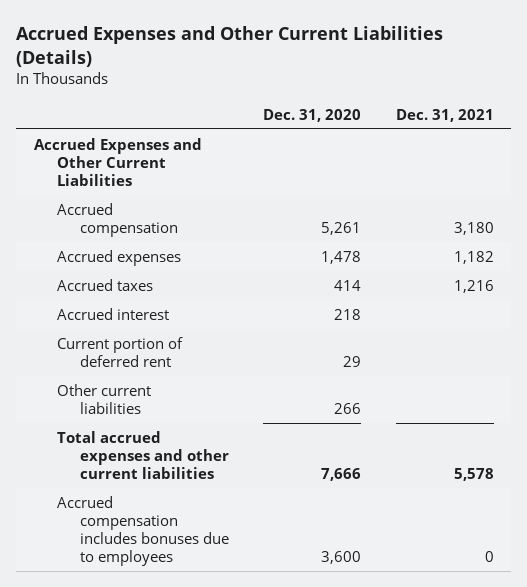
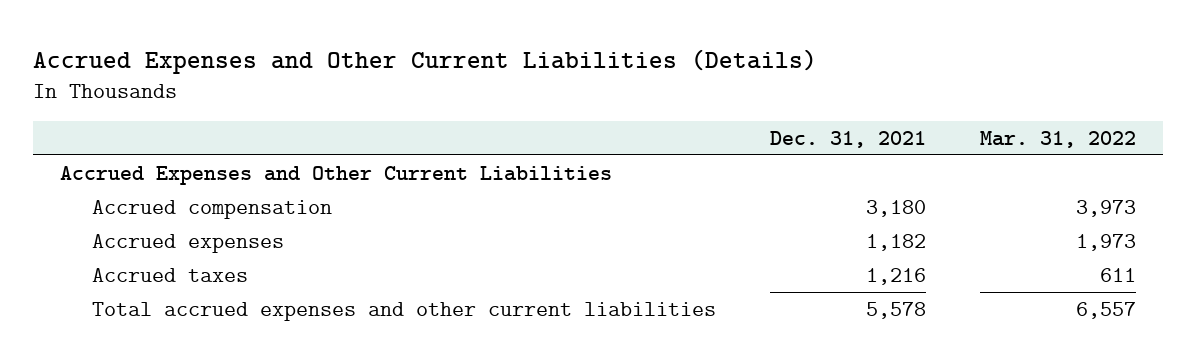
[263,108,362,122] Dec. 31, 2020 -> none
none -> [979,130,1136,148] Mar. 31, 2022
[56,308,169,321] Accrued interest -> none
[56,337,183,368] Current portion of deferred rent -> none
[56,384,151,415] Other current liabilities -> none
[56,496,230,567] Accrued compensation includes bonuses due to employees -> none

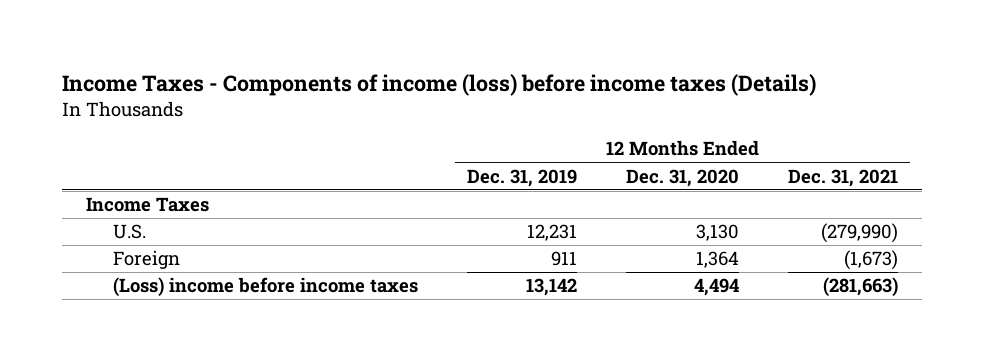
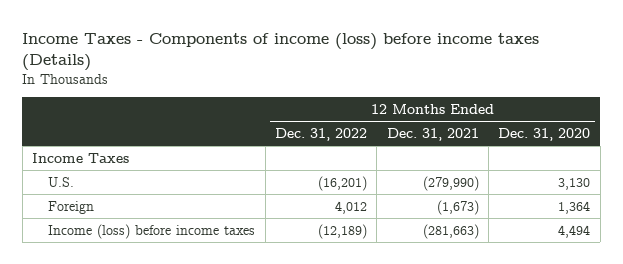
[467,168,578,187] Dec. 31, 2019 -> none
none -> [275,128,368,142] Dec. 31, 2022
[113,277,419,298] (Loss) income before income taxes -> [48,223,256,239] Income (loss) before income taxes

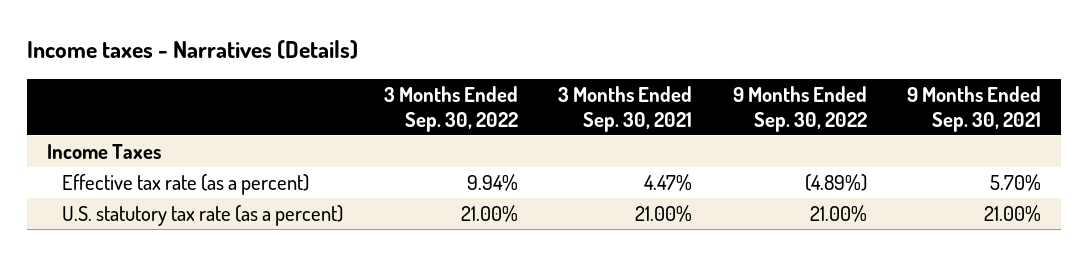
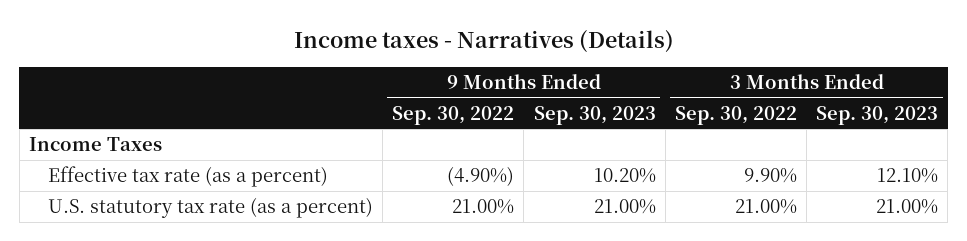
[558,85,693,132] 3 Months Ended Sep. 30, 2021 -> none
[907,85,1042,132] 9 Months Ended Sep. 30, 2021 -> none
none -> [533,105,656,125] Sep. 30, 2023
none -> [816,105,939,125] Sep. 30, 2023
[466,173,518,191] 9.94% -> [743,168,797,184] 9.90%
[804,173,867,191] (4.89%) -> [447,166,515,187] (4.90%)

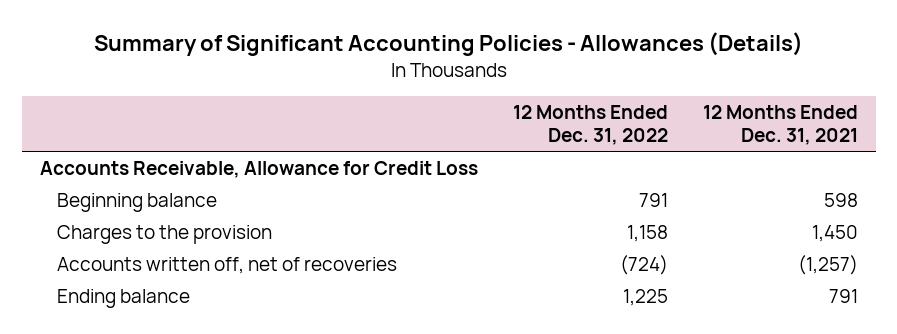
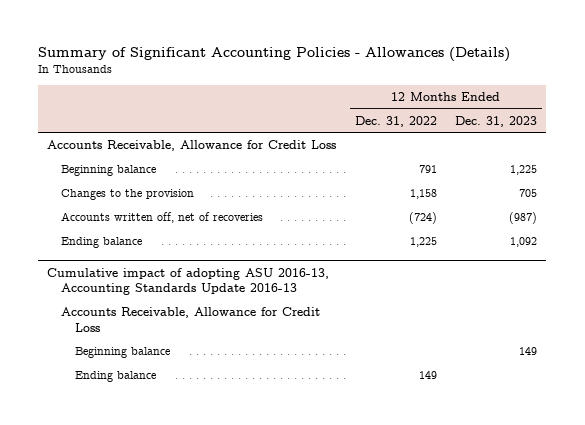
[702,104,858,146] 12 Months Ended Dec. 31, 2021 -> none
none -> [455,115,538,127] Dec. 31, 2023
[56,224,272,244] Charges to the provision -> [61,188,195,200] Changes to the provision
none -> [47,267,330,296] Cumulative impact of adopting ASU 2016-13, Accounting Standards Update 2016-13
none -> [61,306,321,332] Accounts Receivable, Allowance for Credit Loss
none -> [75,346,171,358] Beginning balance
none -> [75,370,157,382] Ending balance

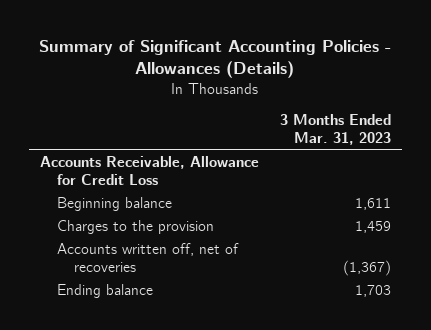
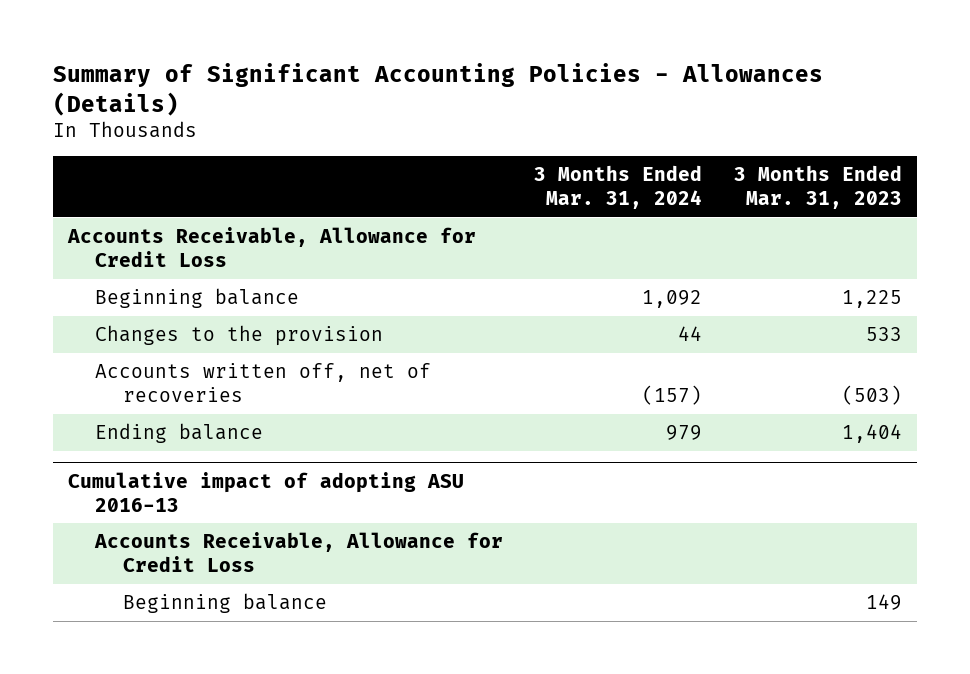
none -> [534,165,703,209] 3 Months Ended Mar. 31, 2024
[354,197,391,210] 1,611 -> [841,290,902,309] 1,225
[56,219,214,234] Charges to the provision -> [95,325,384,347] Changes to the provision
[354,220,391,233] 1,459 -> [865,327,902,342] 533
[342,259,391,276] (1,367) -> [841,384,902,405] (503)
[354,284,391,297] 1,703 -> [841,424,902,444] 1,404
none -> [68,471,465,512] Cumulative impact of adopting ASU 2016-13
none -> [94,532,504,572] Accounts Receivable, Allowance for Credit Loss
none -> [122,593,327,614] Beginning balance

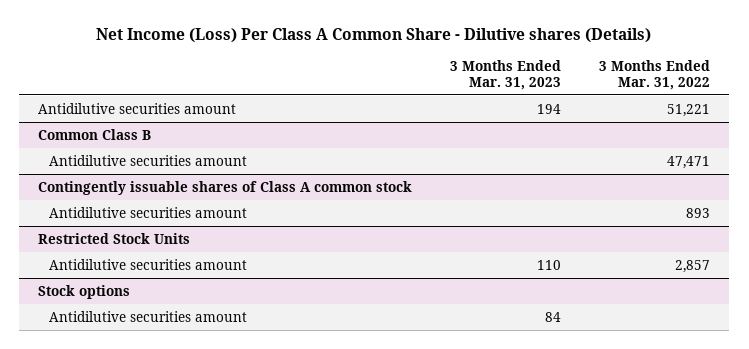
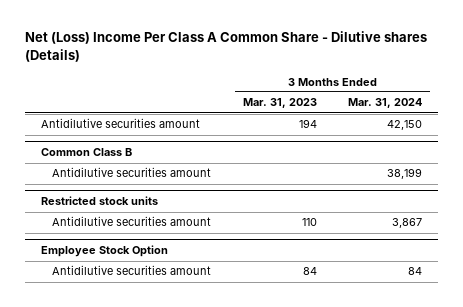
[96,27,652,43] Net Income (Loss) Per Class A Common Share - Dilutive shares (Details) -> [24,31,427,62] Net (Loss) Income Per Class A Common Share - Dilutive shares (Details)
[599,59,711,90] 3 Months Ended Mar. 31, 2022 -> none
none -> [348,98,423,109] Mar. 31, 2024
[38,180,413,195] Contingently issuable shares of Class A common stock -> none
[48,206,247,218] Antidilutive securities amount -> none
[38,232,191,244] Restricted Stock Units -> [40,196,158,206] Restricted stock units
[38,284,131,299] Stock options -> [40,245,168,258] Employee Stock Option

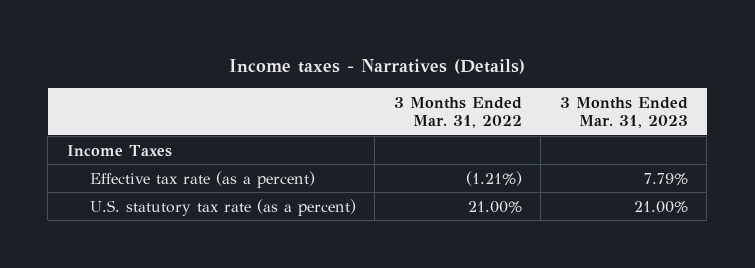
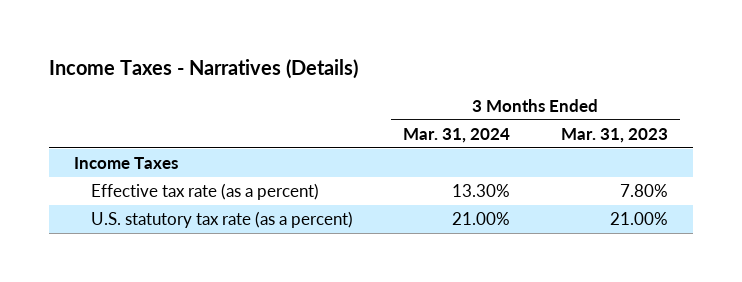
[229,59,526,75] Income taxes - Narratives (Details) -> [48,58,358,79] Income Taxes - Narratives (Details)
[393,96,522,129] 3 Months Ended Mar. 31, 2022 -> none
none -> [403,127,511,143] Mar. 31, 2024
[643,172,688,185] 7.79% -> [619,184,668,198] 7.80%

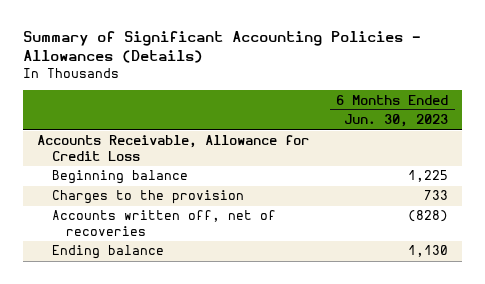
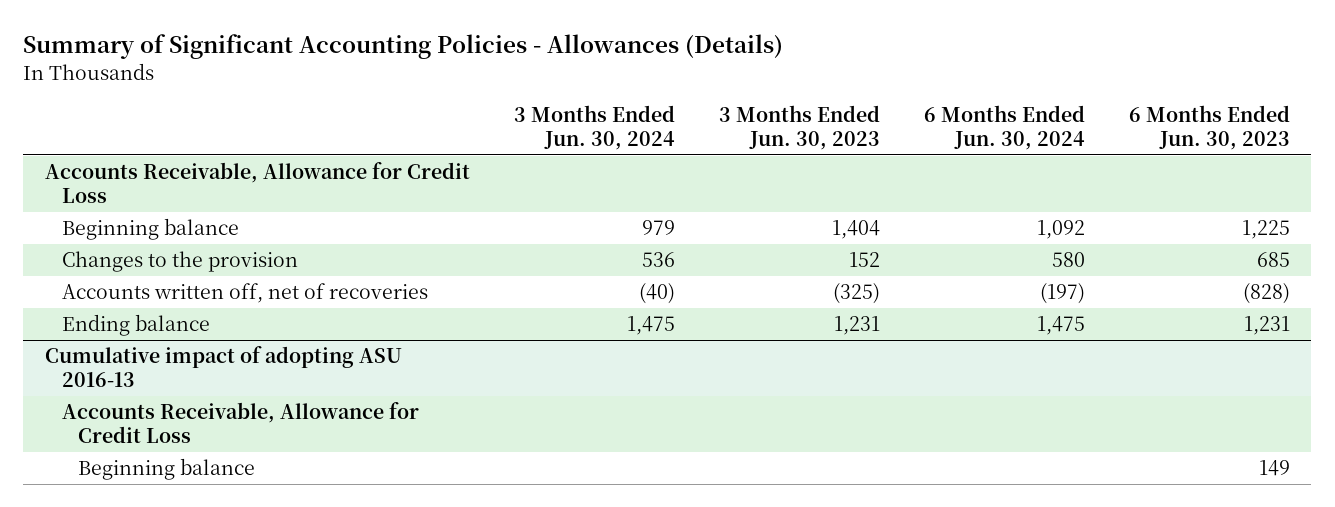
none -> [513,105,675,151] 3 Months Ended Jun. 30, 2024
none -> [718,105,880,151] 3 Months Ended Jun. 30, 2023
none -> [923,105,1085,151] 6 Months Ended Jun. 30, 2024
[51,190,244,205] Charges to the provision -> [61,251,298,273] Changes to the provision
[424,190,449,201] 733 -> [1256,252,1290,268] 685
[408,245,449,258] 1,130 -> [1243,316,1290,336] 1,231
none -> [45,346,403,388] Cumulative impact of adopting ASU 2016-13
none -> [61,402,419,444] Accounts Receivable, Allowance for Credit Loss
none -> [77,458,255,481] Beginning balance

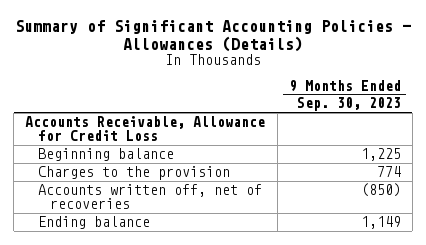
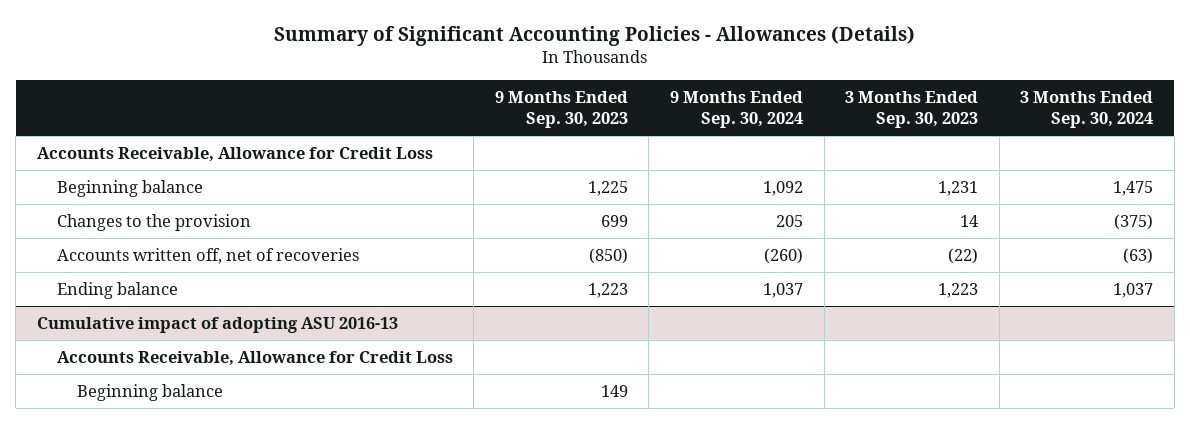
none -> [670,90,804,128] 9 Months Ended Sep. 30, 2024
none -> [845,90,979,128] 3 Months Ended Sep. 30, 2023
none -> [1020,90,1154,128] 3 Months Ended Sep. 30, 2024
[37,166,230,181] Charges to the provision -> [56,214,251,232] Changes to the provision
[376,166,401,178] 774 -> [600,215,628,228] 699
[360,216,401,230] 1,149 -> [587,283,628,299] 1,223
none -> [36,317,398,334] Cumulative impact of adopting ASU 2016-13
none -> [56,351,453,367] Accounts Receivable, Allowance for Credit Loss
none -> [76,384,223,402] Beginning balance

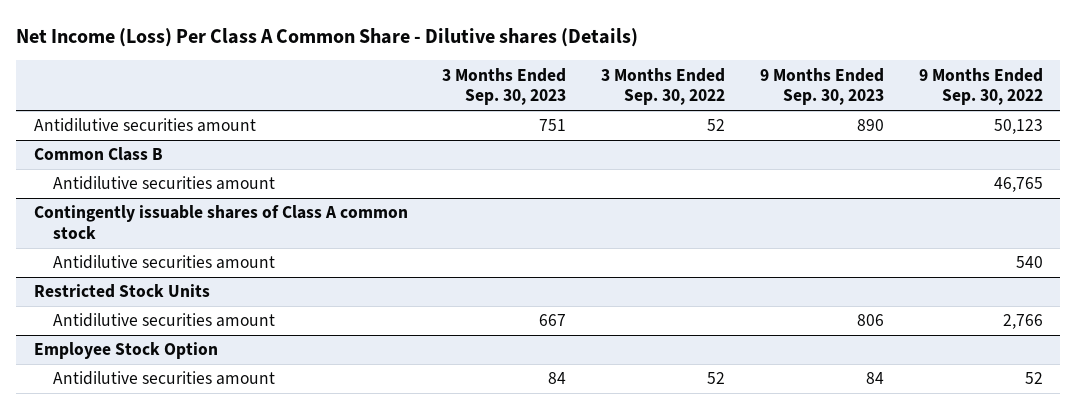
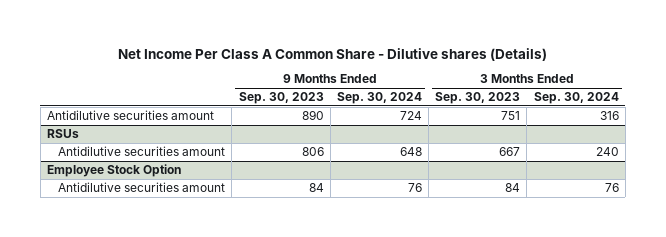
[16,27,639,47] Net Income (Loss) Per Class A Common Share - Dilutive shares (Details) -> [117,47,547,61] Net Income Per Class A Common Share - Dilutive shares (Details)
[601,67,726,106] 3 Months Ended Sep. 30, 2022 -> none
[919,67,1044,106] 9 Months Ended Sep. 30, 2022 -> none
none -> [336,92,422,105] Sep. 30, 2024
none -> [533,92,619,105] Sep. 30, 2024
[33,147,163,162] Common Class B -> none
[53,176,276,191] Antidilutive securities amount -> none
[33,205,408,240] Contingently issuable shares of Class A common stock -> none
[53,255,276,270] Antidilutive securities amount -> none
[33,284,210,299] Restricted Stock Units -> [46,129,79,139] RSUs

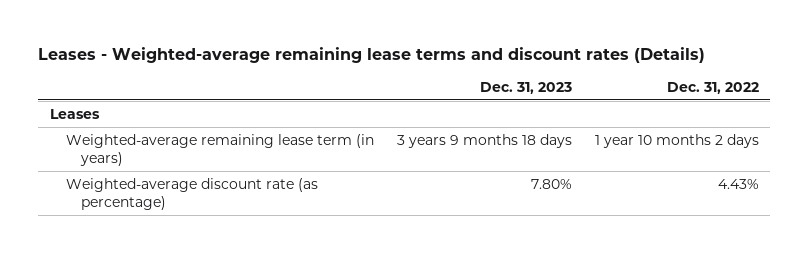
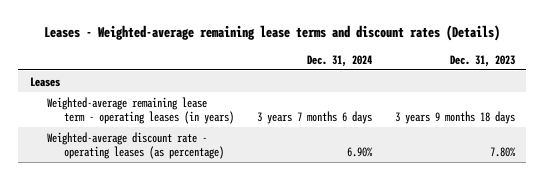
[666,81,759,94] Dec. 31, 2022 -> none
none -> [306,54,372,67] Dec. 31, 2024
[65,133,374,166] Weighted-average remaining lease term (in years) -> [46,96,234,124] Weighted-average remaining lease term - operating leases (in years)
[65,177,318,210] Weighted-average discount rate (as percentage) -> [46,131,224,159] Weighted-average discount rate - operating leases (as percentage)

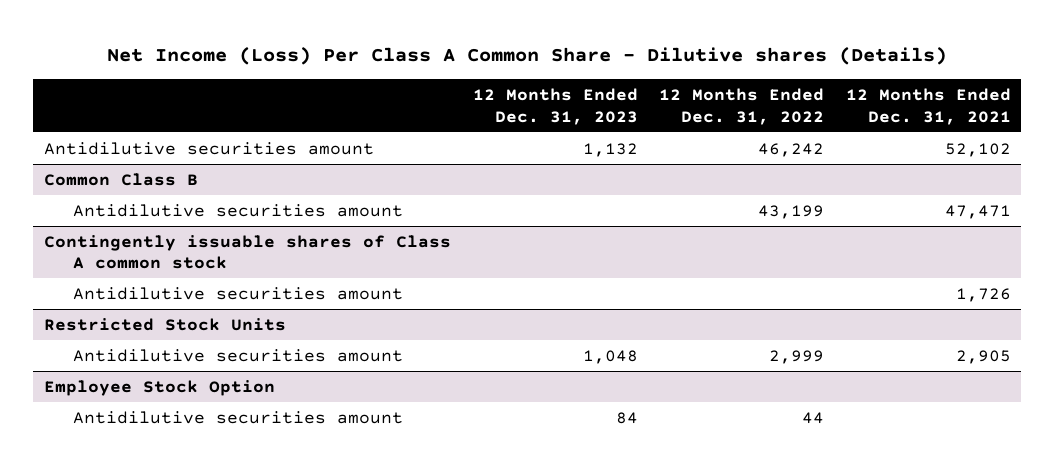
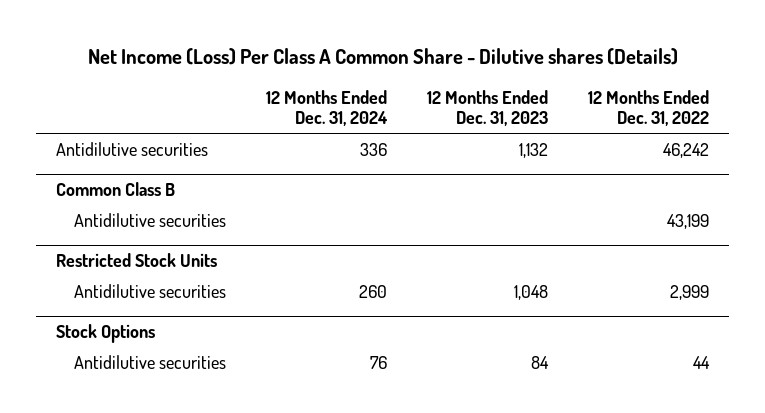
[845,88,1011,125] 12 Months Ended Dec. 31, 2021 -> none
none -> [266,89,389,127] 12 Months Ended Dec. 31, 2024
[44,141,375,155] Antidilutive securities amount -> [56,141,209,156] Antidilutive securities
[44,234,452,270] Contingently issuable shares of Class A common stock -> none
[72,286,403,300] Antidilutive securities amount -> none
[72,203,403,217] Antidilutive securities amount -> [73,212,226,227] Antidilutive securities
[72,348,403,362] Antidilutive securities amount -> [73,283,226,298] Antidilutive securities
[44,379,276,396] Employee Stock Option -> [56,324,156,344] Stock Options
[72,410,403,424] Antidilutive securities amount -> [73,354,226,369] Antidilutive securities

